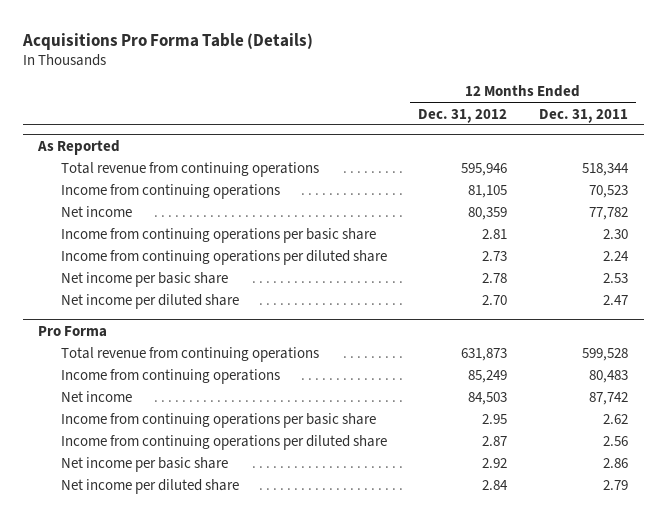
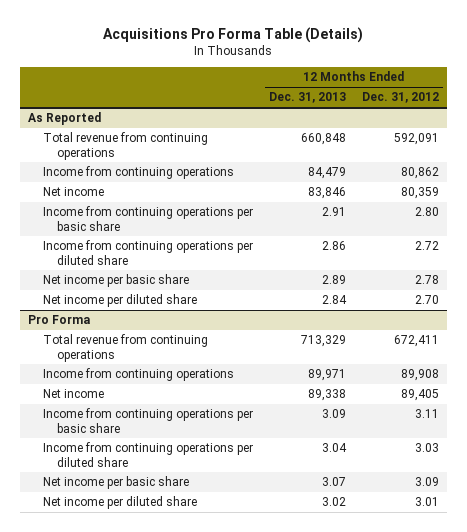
[538,108,628,123] Dec. 31, 2011 -> none
none -> [268,92,346,104] Dec. 31, 2013
[461,163,508,177] 595,946 -> [393,133,439,146] 592,091
[468,185,508,199] 81,105 -> [400,167,439,180] 80,862
[482,229,508,240] 2.81 -> [414,207,439,217] 2.80
[482,251,508,262] 2.73 -> [414,241,439,251] 2.72
[461,348,508,362] 631,873 -> [393,335,439,348] 672,411
[468,370,508,384] 85,249 -> [400,369,439,382] 89,908
[468,392,508,406] 84,503 -> [400,389,439,402] 89,405
[482,414,508,425] 2.95 -> [414,409,439,419] 3.11
[482,436,508,447] 2.87 -> [414,443,439,453] 3.03
[482,458,508,469] 2.92 -> [414,477,439,487] 3.09
[482,480,509,491] 2.84 -> [414,497,439,507] 3.01

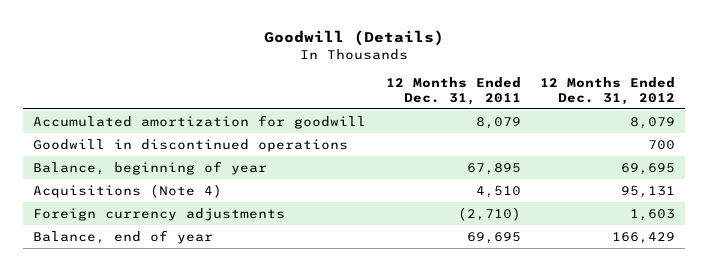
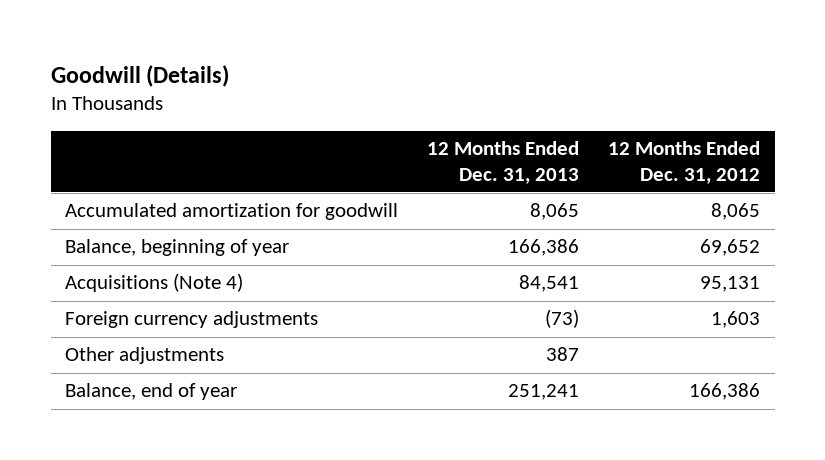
[385,76,521,105] 12 Months Ended Dec. 31, 2011 -> none
none -> [427,141,580,184] 12 Months Ended Dec. 31, 2013
[32,138,348,152] Goodwill in discontinued operations -> none
[630,116,676,129] 8,079 -> [711,203,761,221] 8,065
[621,162,676,175] 69,695 -> [700,239,761,257] 69,652
none -> [65,347,225,365] Other adjustments
[612,231,676,244] 166,429 -> [689,383,761,401] 166,386

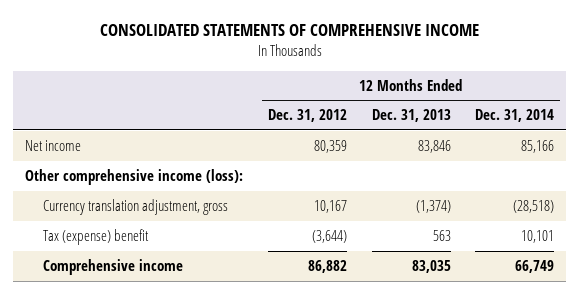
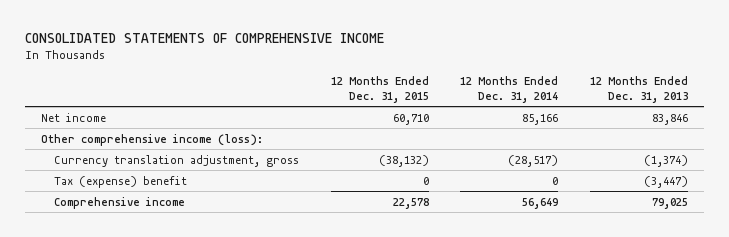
[268,109,348,123] Dec. 31, 2012 -> none
none -> [330,76,429,103] 12 Months Ended Dec. 31, 2015
[513,199,555,213] (28,518) -> [508,154,559,167] (28,517)
[432,229,451,241] 563 -> [643,175,688,188] (3,447)
[521,229,555,243] 10,101 -> [552,176,559,185] 0
[411,259,451,273] 83,035 -> [651,197,688,209] 79,025
[515,259,555,273] 66,749 -> [522,197,559,209] 56,649

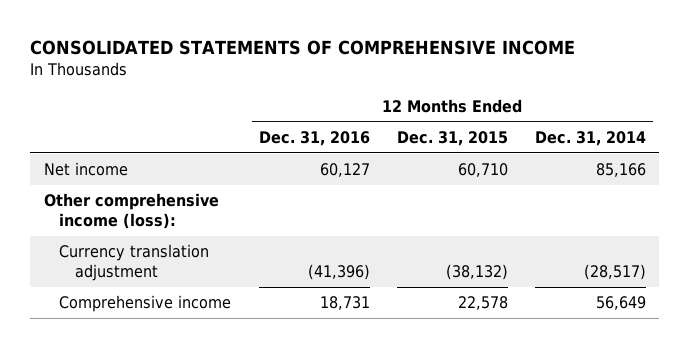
[589,76,688,103] 12 Months Ended Dec. 31, 2013 -> none
none -> [258,130,370,146] Dec. 31, 2016
[54,175,188,188] Tax (expense) benefit -> none
[54,154,300,167] Currency translation adjustment, gross -> [59,244,210,281] Currency translation adjustment

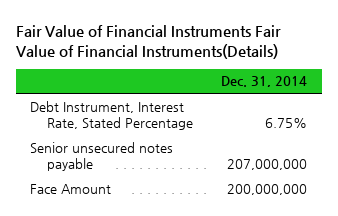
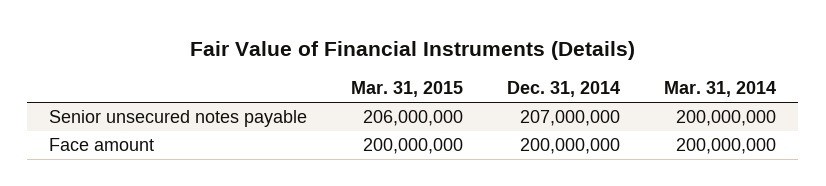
[15,24,281,59] Fair Value of Financial Instruments Fair Value of Financial Instruments(Details) -> [189,40,635,60] Fair Value of Financial Instruments (Details)
none -> [351,81,464,98] Mar. 31, 2015
none -> [664,81,777,98] Mar. 31, 2014
[30,100,193,130] Debt Instrument, Interest Rate, Stated Percentage -> none
[30,183,112,194] Face Amount -> [49,138,155,152] Face amount

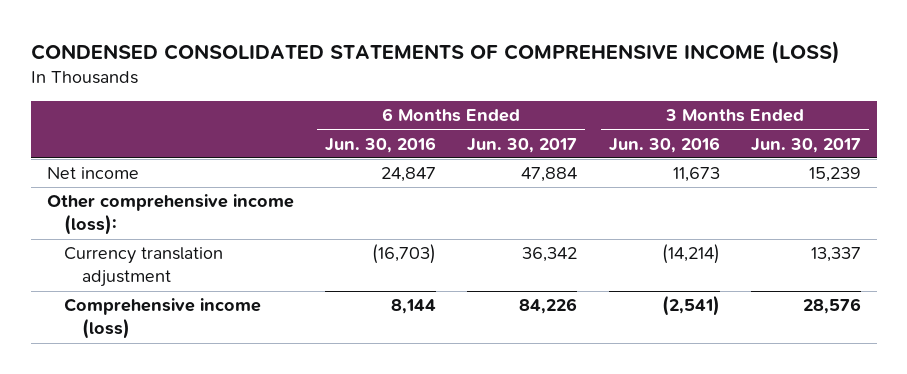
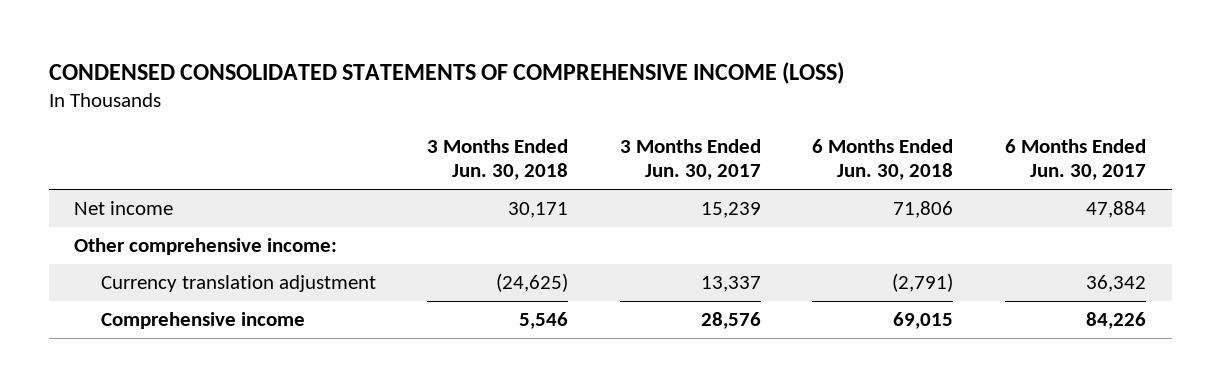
[324,136,436,153] Jun. 30, 2016 -> none
[608,136,720,153] Jun. 30, 2016 -> none
none -> [427,139,569,181] 3 Months Ended Jun. 30, 2018
none -> [812,139,954,181] 6 Months Ended Jun. 30, 2018
[46,194,294,236] Other comprehensive income (loss): -> [74,238,338,256] Other comprehensive income:
[64,298,262,340] Comprehensive income (loss) -> [100,312,305,330] Comprehensive income

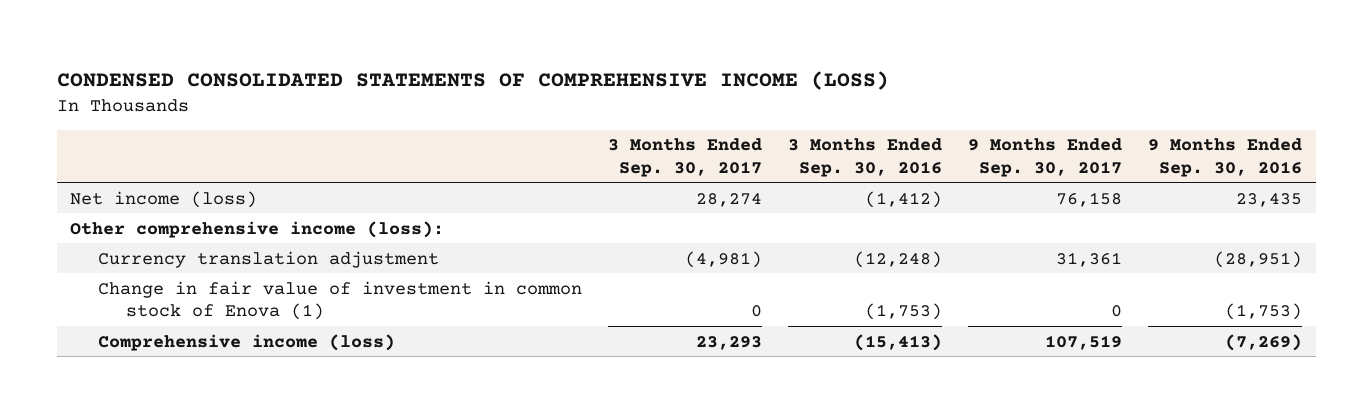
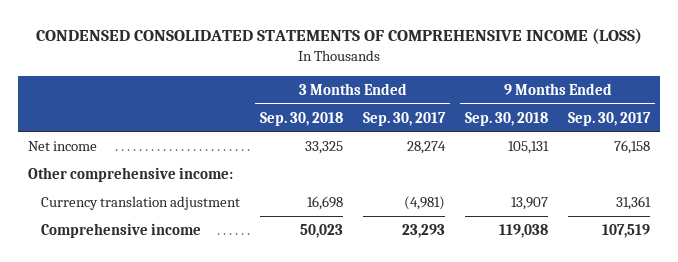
[788,138,943,177] 3 Months Ended Sep. 30, 2016 -> none
[1148,138,1303,177] 9 Months Ended Sep. 30, 2016 -> none
none -> [260,111,344,126] Sep. 30, 2018
none -> [465,111,549,126] Sep. 30, 2018
[69,190,257,208] Net income (loss) -> [27,140,97,151] Net income
[69,220,444,238] Other comprehensive income (loss): -> [27,166,233,182] Other comprehensive income:
[97,280,582,320] Change in fair value of investment in common stock of Enova (1) -> none
[97,333,395,351] Comprehensive income (loss) -> [41,222,202,238] Comprehensive income

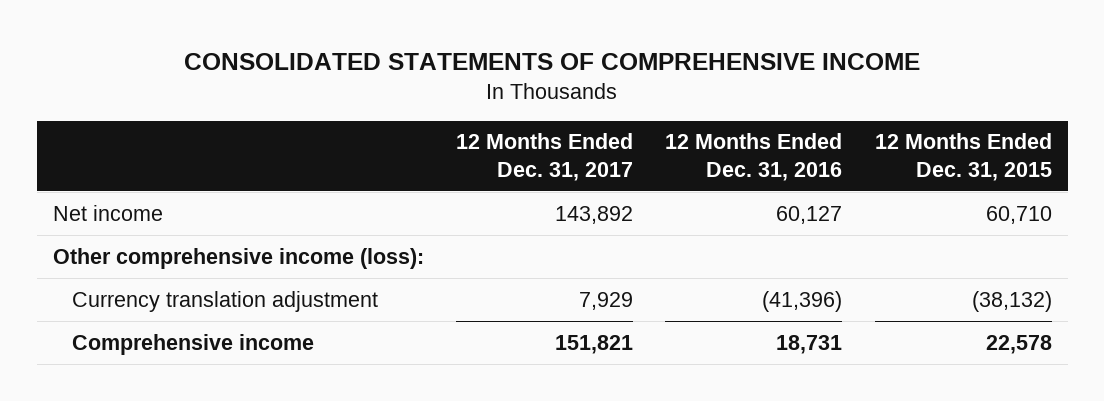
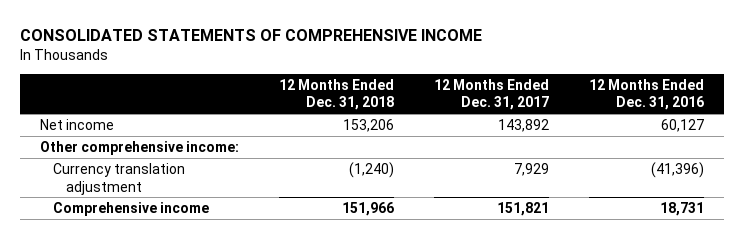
[874,133,1052,181] 12 Months Ended Dec. 31, 2015 -> none
none -> [278,78,394,111] 12 Months Ended Dec. 31, 2018
[52,247,424,269] Other comprehensive income (loss): -> [39,140,239,155] Other comprehensive income:

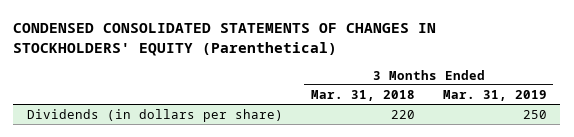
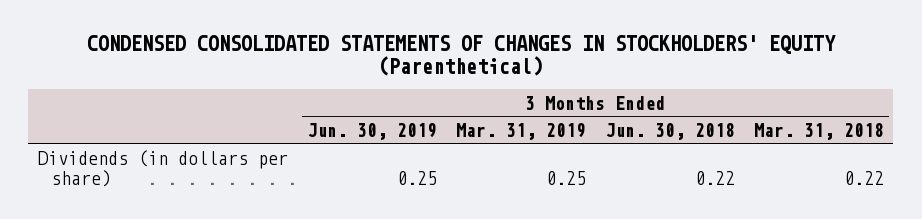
none -> [306,122,437,140] Jun. 30, 2019
none -> [604,122,735,140] Jun. 30, 2018
[390,110,415,120] 220 -> [843,170,884,185] 0.22
[522,110,547,120] 250 -> [545,170,586,185] 0.25

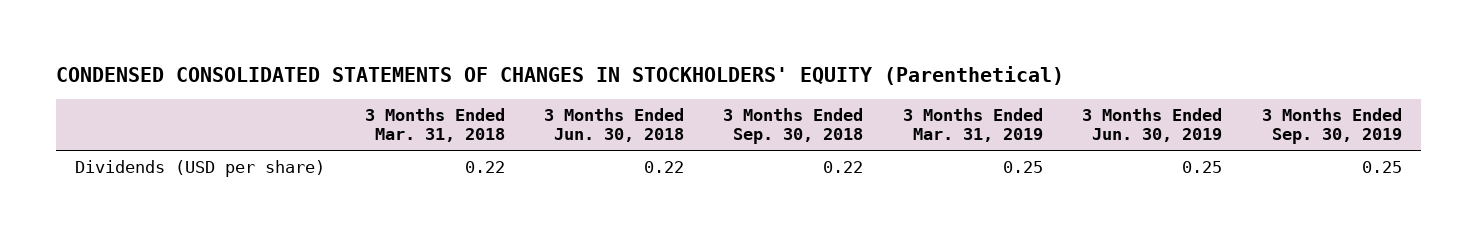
none -> [723,107,864,145] 3 Months Ended Sep. 30, 2018
none -> [1261,107,1402,145] 3 Months Ended Sep. 30, 2019
[37,150,288,187] Dividends (in dollars per share) -> [75,159,326,177] Dividends (USD per share)

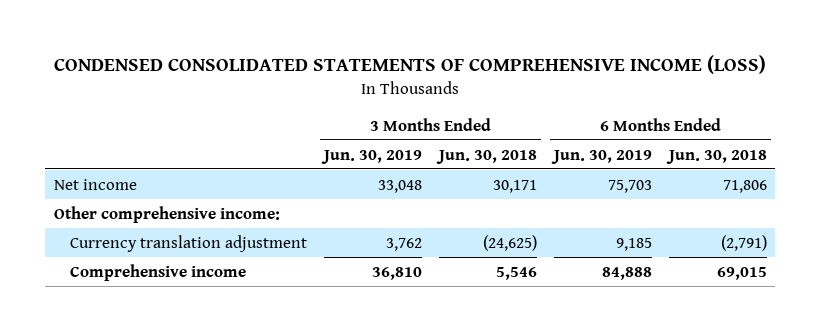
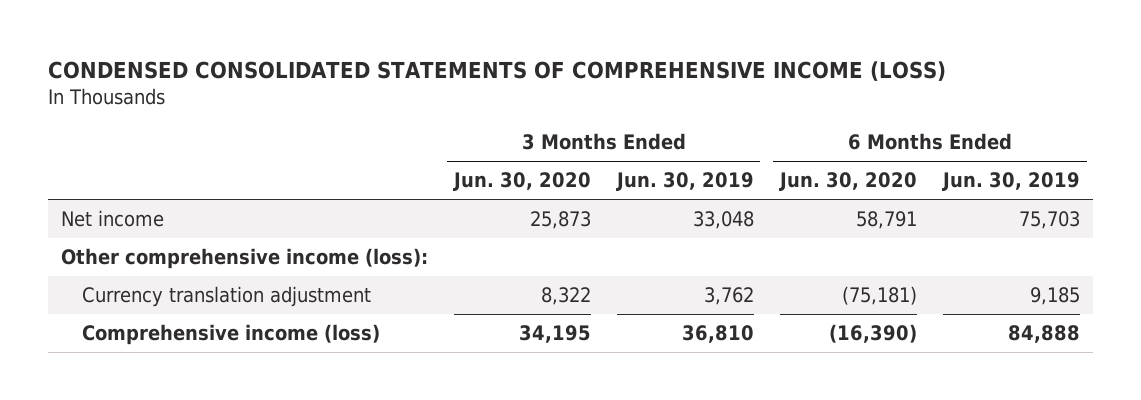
[436,149,538,164] Jun. 30, 2018 -> none
[665,149,767,164] Jun. 30, 2018 -> none
none -> [452,172,591,192] Jun. 30, 2020
none -> [779,172,918,192] Jun. 30, 2020
[53,205,280,223] Other comprehensive income: -> [60,248,428,270] Other comprehensive income (loss):
[70,263,247,281] Comprehensive income -> [82,324,381,346] Comprehensive income (loss)

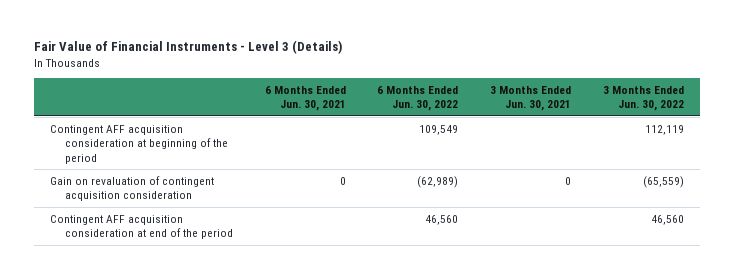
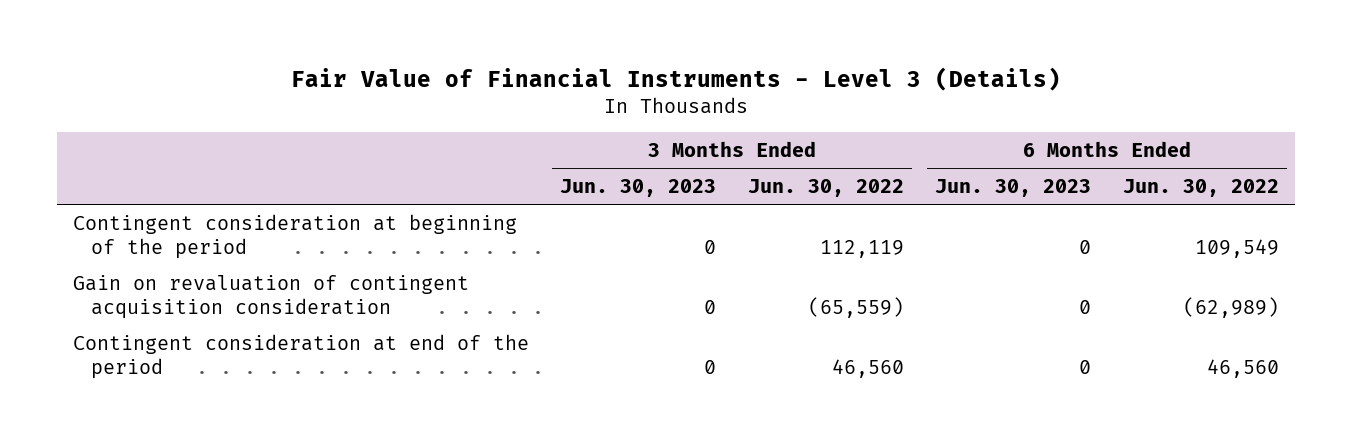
[264,85,346,112] 6 Months Ended Jun. 30, 2021 -> none
[490,85,572,112] 3 Months Ended Jun. 30, 2021 -> none
none -> [560,178,717,197] Jun. 30, 2023
none -> [935,178,1092,197] Jun. 30, 2023
[49,124,228,164] Contingent AFF acquisition consideration at beginning of the period -> [72,213,517,259] Contingent consideration at beginning of the period
[49,214,233,240] Contingent AFF acquisition consideration at end of the period -> [72,333,529,379] Contingent consideration at end of the period

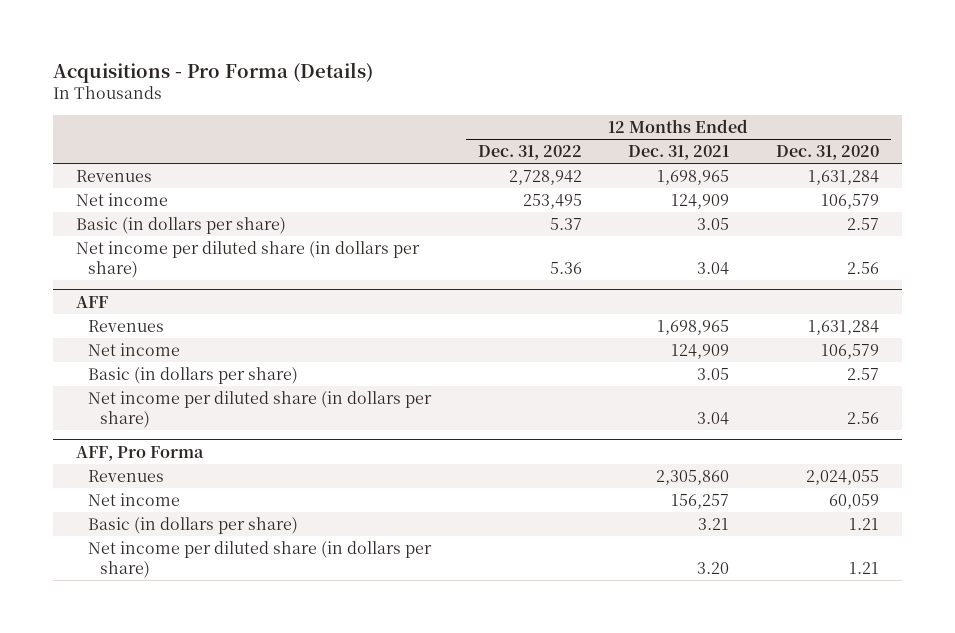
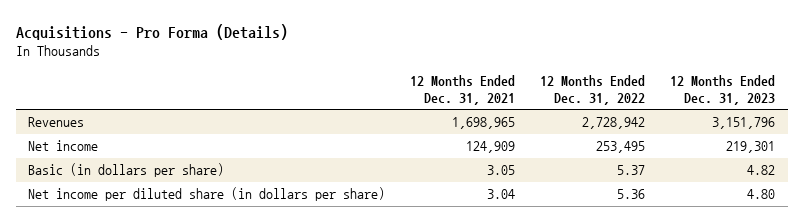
[775,145,879,161] Dec. 31, 2020 -> none
none -> [670,75,776,105] 12 Months Ended Dec. 31, 2023
[76,295,109,308] AFF -> none
[88,319,165,332] Revenues -> none
[88,342,181,356] Net income -> none
[88,366,299,384] Basic (in dollars per share) -> none
[88,390,433,428] Net income per diluted share (in dollars per share) -> none
[76,445,205,461] AFF, Pro Forma -> none
[88,469,165,482] Revenues -> none
[88,492,181,506] Net income -> none
[88,516,299,534] Basic (in dollars per share) -> none
[88,540,433,578] Net income per diluted share (in dollars per share) -> none

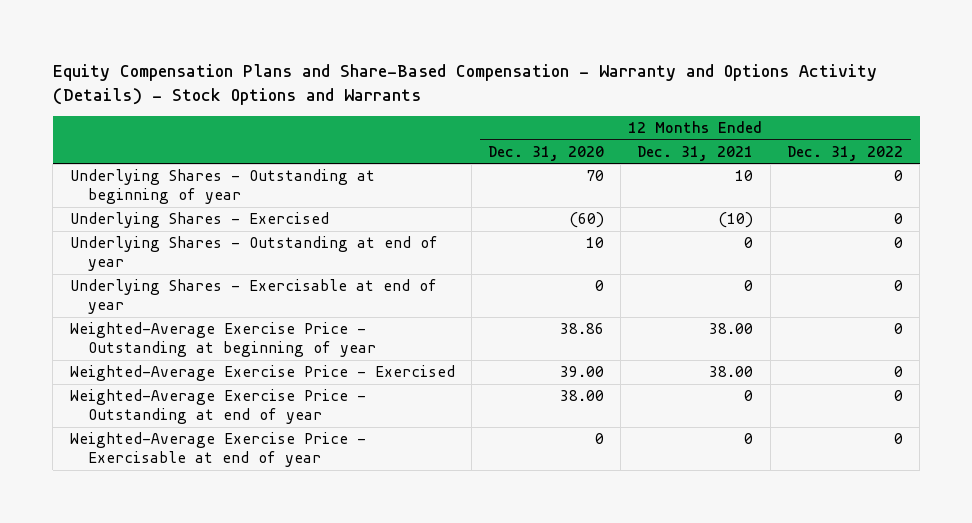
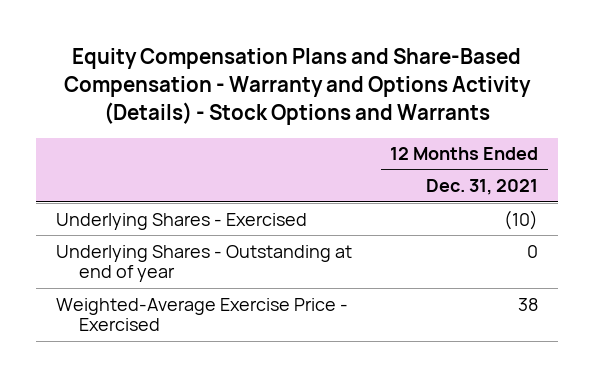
[487,145,604,161] Dec. 31, 2020 -> none
[786,145,903,161] Dec. 31, 2022 -> none
[69,169,375,205] Underlying Shares - Outstanding at beginning of year -> none
[69,279,437,315] Underlying Shares - Exercisable at end of year -> none
[69,322,377,358] Weighted-Average Exercise Price - Outstanding at beginning of year -> none
[69,389,366,425] Weighted-Average Exercise Price - Outstanding at end of year -> none
[69,432,366,468] Weighted-Average Exercise Price - Exercisable at end of year -> none
[709,366,754,378] 38.00 -> [518,297,539,311] 38

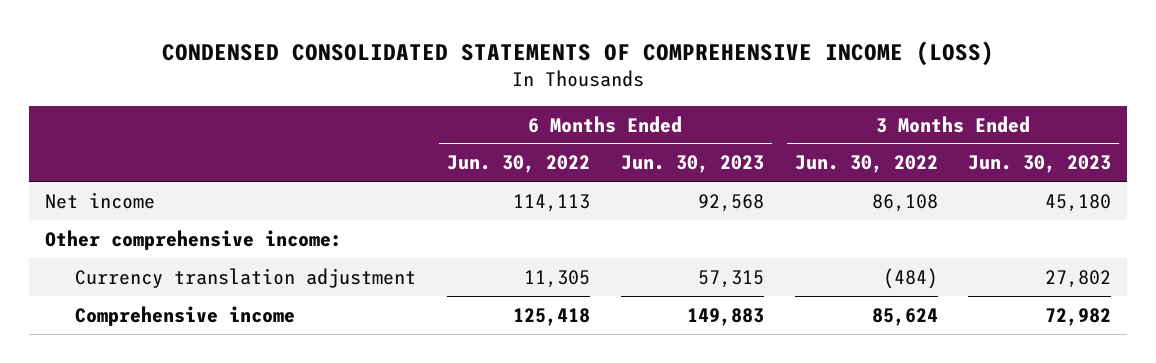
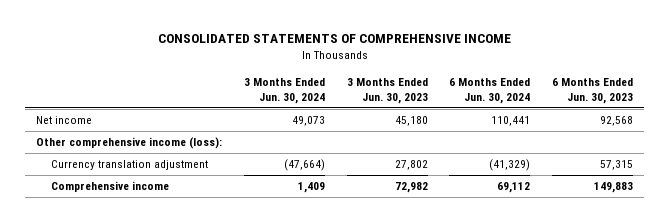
[161,40,994,66] CONDENSED CONSOLIDATED STATEMENTS OF COMPREHENSIVE INCOME (LOSS) -> [157,34,511,44] CONSOLIDATED STATEMENTS OF COMPREHENSIVE INCOME
[447,155,591,174] Jun. 30, 2022 -> none
[794,155,938,174] Jun. 30, 2022 -> none
none -> [243,78,325,104] 3 Months Ended Jun. 30, 2024
none -> [449,78,531,104] 6 Months Ended Jun. 30, 2024
[44,229,342,250] Other comprehensive income: -> [36,137,223,150] Other comprehensive income (loss):

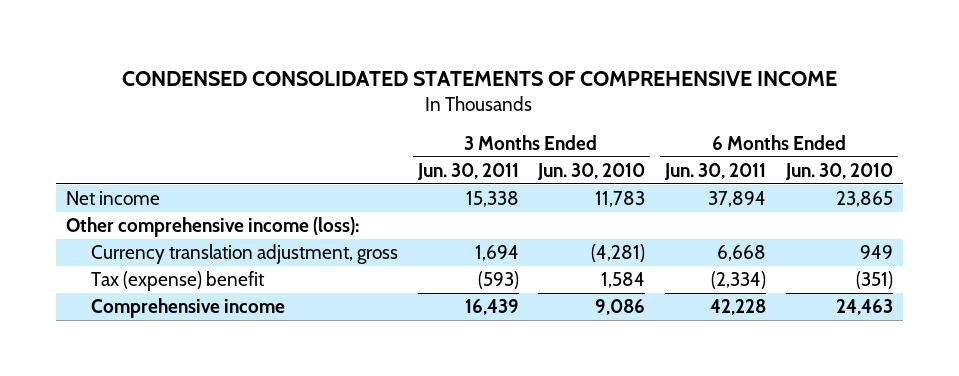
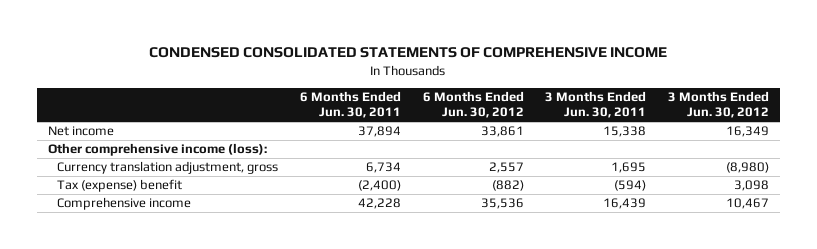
[537,162,646,180] Jun. 30, 2010 -> none
[784,162,893,180] Jun. 30, 2010 -> none
none -> [422,91,524,119] 6 Months Ended Jun. 30, 2012
none -> [667,91,769,119] 3 Months Ended Jun. 30, 2012
[474,245,519,262] 1,694 -> [611,162,647,174] 1,695
[716,245,766,262] 6,668 -> [366,162,402,174] 6,734
[477,271,519,290] (593) -> [614,180,647,192] (594)
[710,271,766,290] (2,334) -> [358,180,402,192] (2,400)

